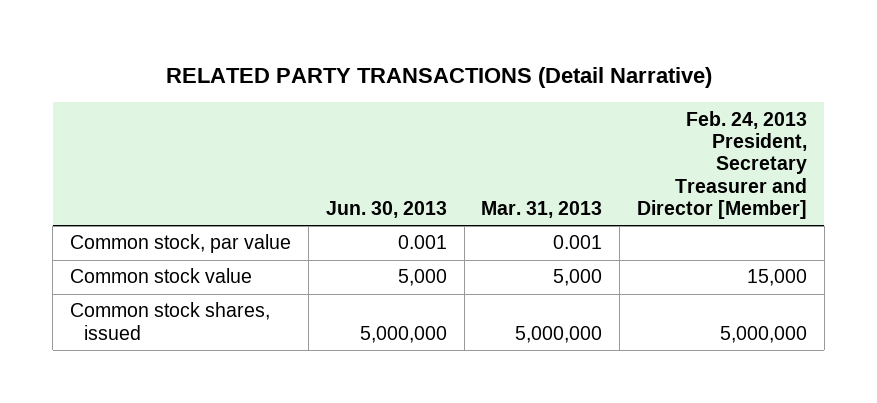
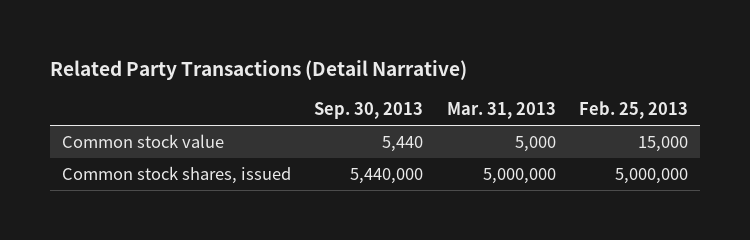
[165,66,712,88] RELATED PARTY TRANSACTIONS (Detail Narrative) -> [50,60,468,81] Related Party Transactions (Detail Narrative)
[325,201,447,219] Jun. 30, 2013 -> none
[637,110,808,220] Feb. 24, 2013 President, Secretary Treasurer and Director [Member] -> none
none -> [314,102,424,120] Sep. 30, 2013
none -> [579,101,689,120] Feb. 25, 2013
[70,234,292,254] Common stock, par value -> none

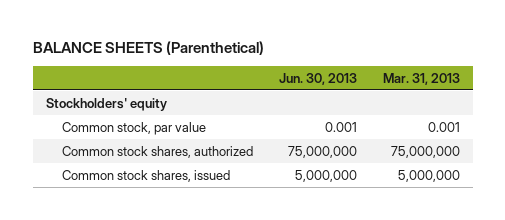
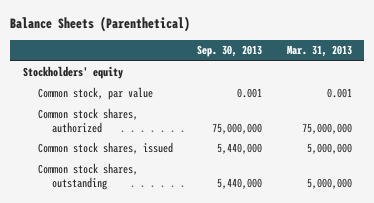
[32,41,264,56] BALANCE SHEETS (Parenthetical) -> [10,16,191,33] Balance Sheets (Parenthetical)
[278,72,357,85] Jun. 30, 2013 -> none
none -> [197,45,263,58] Sep. 30, 2013
none -> [37,163,138,190] Common stock shares, outstanding

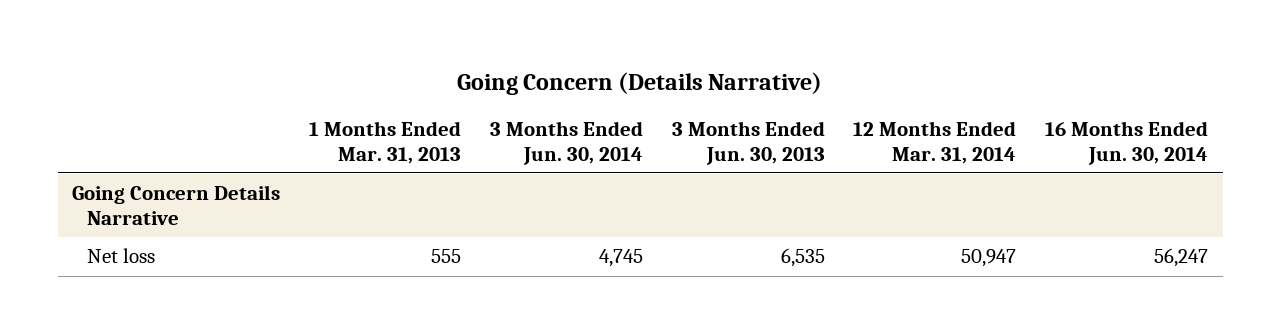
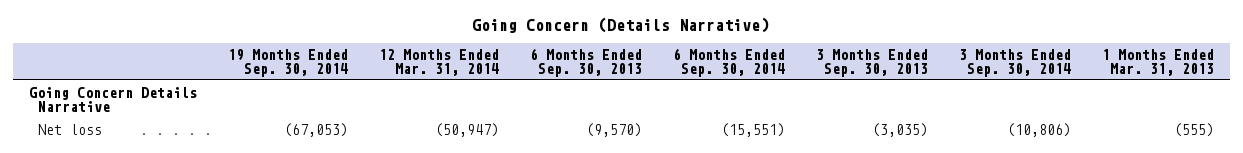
[489,121,643,165] 3 Months Ended Jun. 30, 2014 -> none
[671,121,825,165] 3 Months Ended Jun. 30, 2013 -> none
[1045,121,1209,165] 16 Months Ended Jun. 30, 2014 -> none
none -> [227,48,348,78] 19 Months Ended Sep. 30, 2014
none -> [529,47,642,78] 6 Months Ended Sep. 30, 2013
none -> [672,47,785,78] 6 Months Ended Sep. 30, 2014
none -> [815,48,928,78] 3 Months Ended Sep. 30, 2013
none -> [958,48,1071,78] 3 Months Ended Sep. 30, 2014
[431,249,462,264] 555 -> [1174,122,1215,137] (555)
[961,249,1017,268] 50,947 -> [434,122,499,137] (50,947)

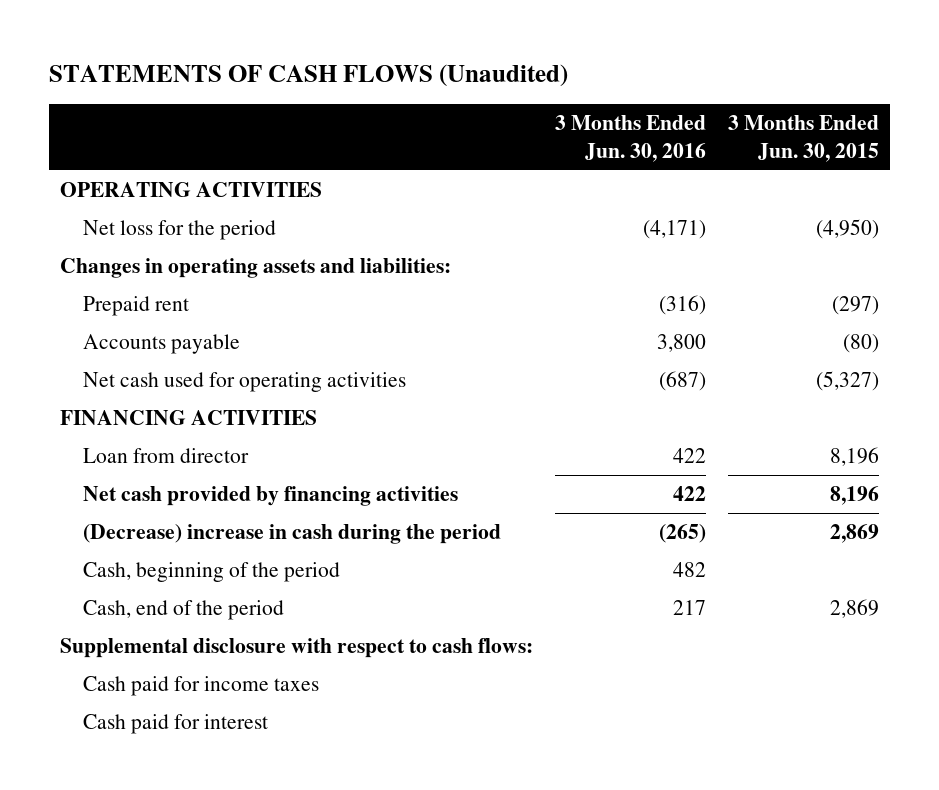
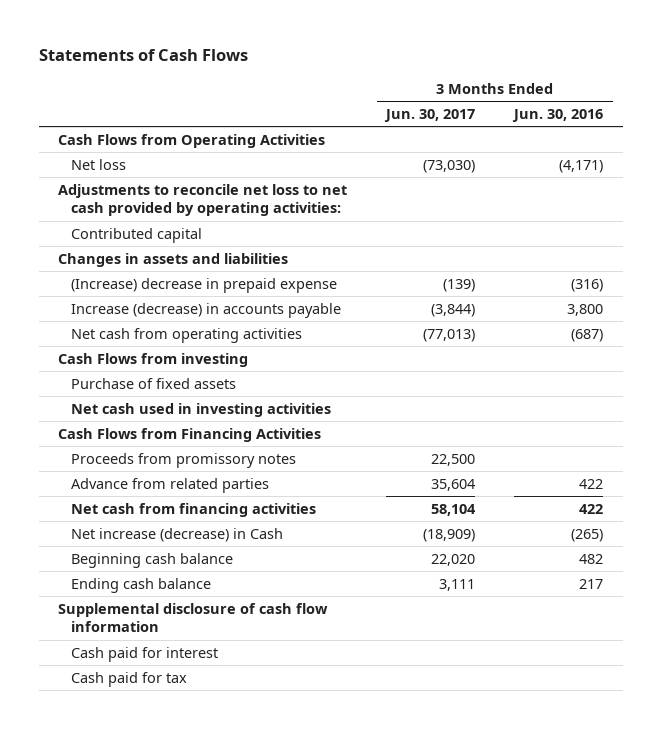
[48,64,568,88] STATEMENTS OF CASH FLOWS (Unaudited) -> [38,49,248,62] Statements of Cash Flows
[728,115,880,162] 3 Months Ended Jun. 30, 2015 -> none
none -> [384,108,476,122] Jun. 30, 2017
[83,676,320,697] Cash paid for income taxes -> none
[59,182,322,198] OPERATING ACTIVITIES -> [58,133,326,148] Cash Flows from Operating Activities
[83,220,277,241] Net loss for the period -> [71,158,127,170] Net loss
none -> [58,183,348,217] Adjustments to reconcile net loss to net cash provided by operating activities:
none -> [71,227,203,243] Contributed capital
[59,258,451,279] Changes in operating assets and liabilities: -> [58,252,289,267] Changes in assets and liabilities
[83,296,190,317] Prepaid rent -> [71,277,338,293] (Increase) decrease in prepaid expense
[83,334,241,355] Accounts payable -> [71,302,342,318] Increase (decrease) in accounts payable
[83,372,407,393] Net cash used for operating activities -> [71,327,303,343] Net cash from operating activities
none -> [58,352,249,367] Cash Flows from investing
none -> [71,377,237,389] Purchase of fixed assets
none -> [71,402,332,417] Net cash used in investing activities
[59,410,317,426] FINANCING ACTIVITIES -> [58,427,322,442] Cash Flows from Financing Activities
none -> [71,452,297,468] Proceeds from promissory notes
[83,448,250,464] Loan from director -> [71,477,270,493] Advance from related parties
[83,486,459,507] Net cash provided by financing activities -> [71,502,317,517] Net cash from financing activities
[83,524,502,545] (Decrease) increase in cash during the period -> [71,527,284,542] Net increase (decrease) in Cash
[83,562,341,583] Cash, beginning of the period -> [71,552,234,568] Beginning cash balance
[83,600,285,621] Cash, end of the period -> [71,577,212,593] Ending cash balance
[59,638,533,659] Supplemental disclosure with respect to cash flows: -> [58,602,329,633] Supplemental disclosure of cash flow information
none -> [71,671,188,687] Cash paid for tax

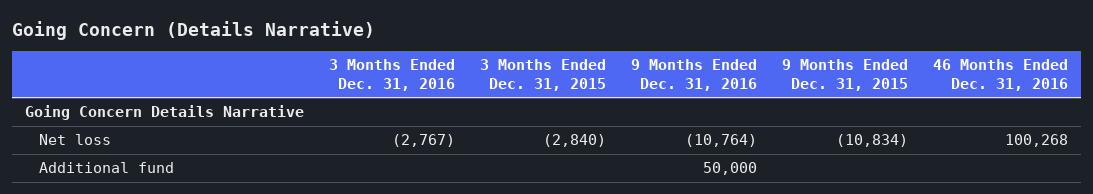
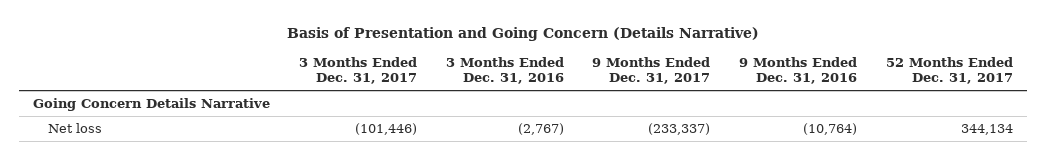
[12,20,376,40] Going Concern (Details Narrative) -> [286,26,759,41] Basis of Presentation and Going Concern (Details Narrative)
[480,59,607,92] 3 Months Ended Dec. 31, 2015 -> none
[782,59,909,92] 9 Months Ended Dec. 31, 2015 -> none
[933,59,1069,92] 46 Months Ended Dec. 31, 2016 -> none
none -> [298,57,417,85] 3 Months Ended Dec. 31, 2017
none -> [592,57,711,85] 9 Months Ended Dec. 31, 2017
none -> [885,57,1013,85] 52 Months Ended Dec. 31, 2017
[39,162,175,174] Additional fund -> none

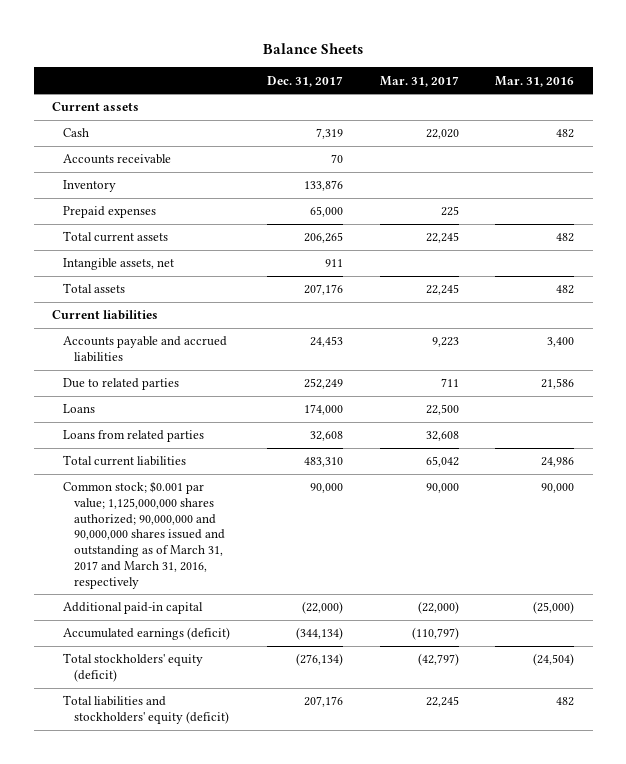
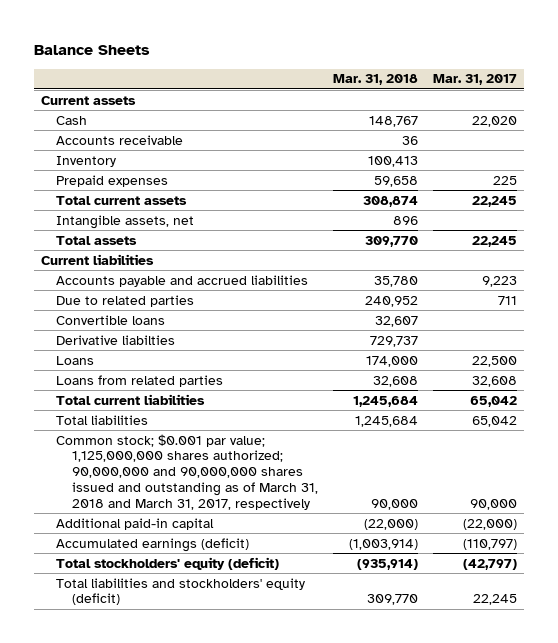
[266,75,343,87] Dec. 31, 2017 -> none
[495,75,575,87] Mar. 31, 2016 -> none
none -> [332,74,418,86] Mar. 31, 2018
none -> [56,314,166,325] Convertible loans
none -> [56,334,176,345] Derivative liabilties
none -> [56,414,149,425] Total liabilities
[62,481,225,589] Common stock; $0.001 par value; 1,125,000,000 shares authorized; 90,000,000 and 90,000,000 shares issued and outstanding as of March 31, 2017 and March 31, 2016, respectively -> [56,433,318,511] Common stock; $0.001 par value; 1,125,000,000 shares authorized; 90,000,000 and 90,000,000 shares issued and outstanding as of March 31, 2018 and March 31, 2017, respectively

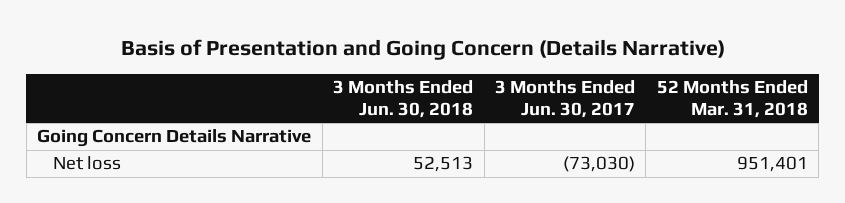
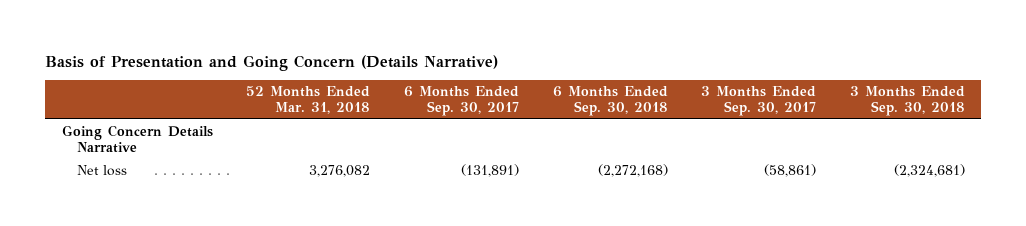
[333,79,474,118] 3 Months Ended Jun. 30, 2018 -> none
[494,79,635,118] 3 Months Ended Jun. 30, 2017 -> none
none -> [403,86,519,117] 6 Months Ended Sep. 30, 2017
none -> [552,86,668,117] 6 Months Ended Sep. 30, 2018
none -> [701,86,817,117] 3 Months Ended Sep. 30, 2017
none -> [849,86,965,117] 3 Months Ended Sep. 30, 2018
[736,156,808,173] 951,401 -> [309,164,371,177] 3,276,082

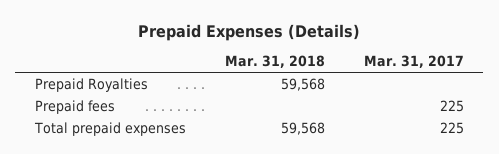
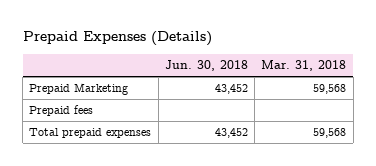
[363,55,464,69] Mar. 31, 2017 -> none
none -> [164,60,248,72] Jun. 30, 2018
[34,78,148,93] Prepaid Royalties -> [29,83,129,96] Prepaid Marketing

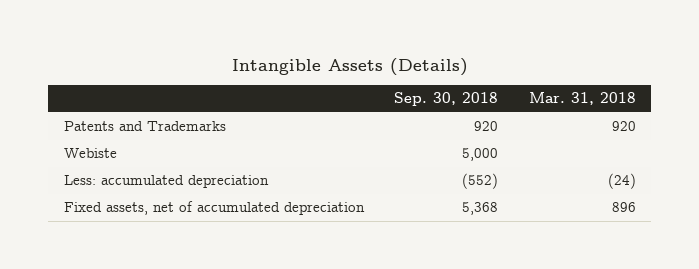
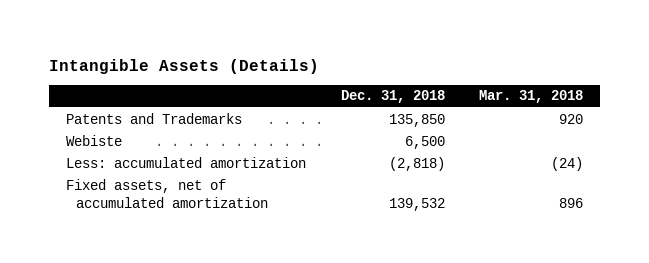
[394,92,499,107] Sep. 30, 2018 -> none
none -> [340,90,445,104] Dec. 31, 2018
[63,175,269,189] Less: accumulated depreciation -> [65,156,306,168] Less: accumulated amortization
[63,201,365,216] Fixed assets, net of accumulated depreciation -> [65,178,268,208] Fixed assets, net of accumulated amortization

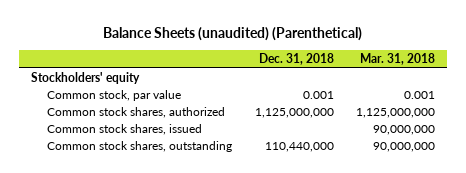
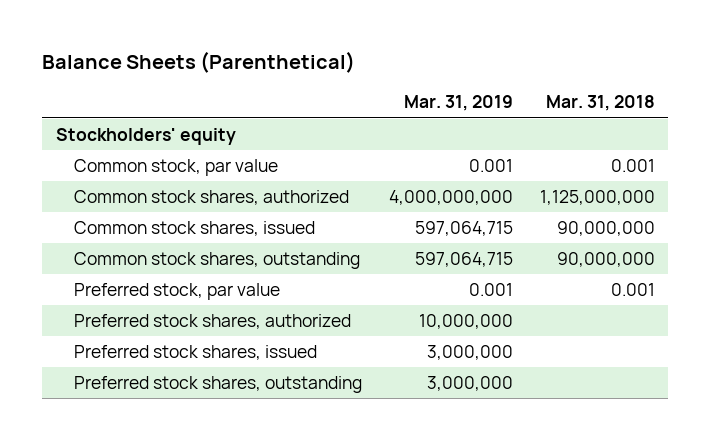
[103,27,363,42] Balance Sheets (unaudited) (Parenthetical) -> [42,51,356,74] Balance Sheets (Parenthetical)
[258,53,334,66] Dec. 31, 2018 -> none
none -> [403,95,513,112] Mar. 31, 2019
none -> [74,282,281,300] Preferred stock, par value
none -> [74,313,352,329] Preferred stock shares, authorized
none -> [74,344,318,360] Preferred stock shares, issued
none -> [74,375,363,393] Preferred stock shares, outstanding

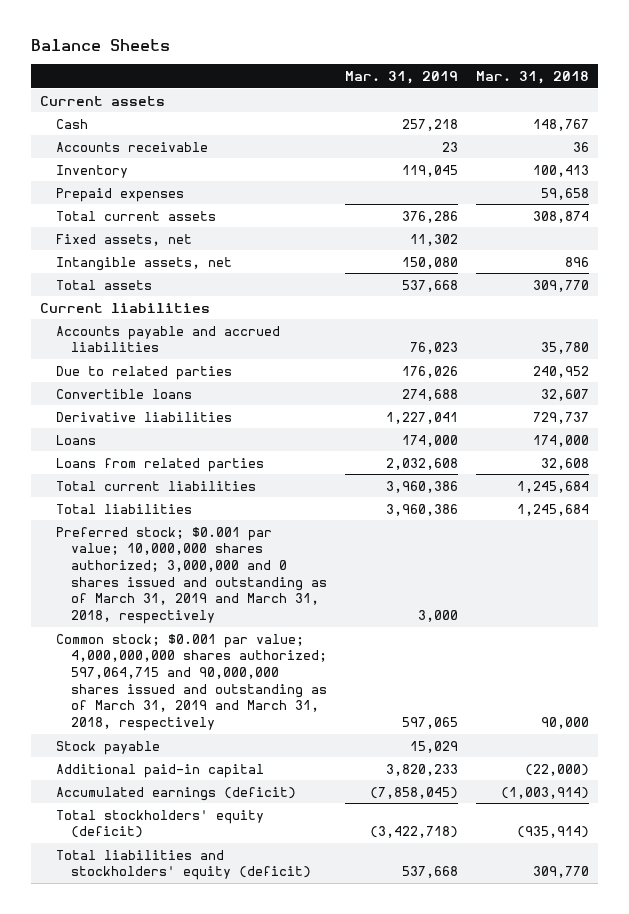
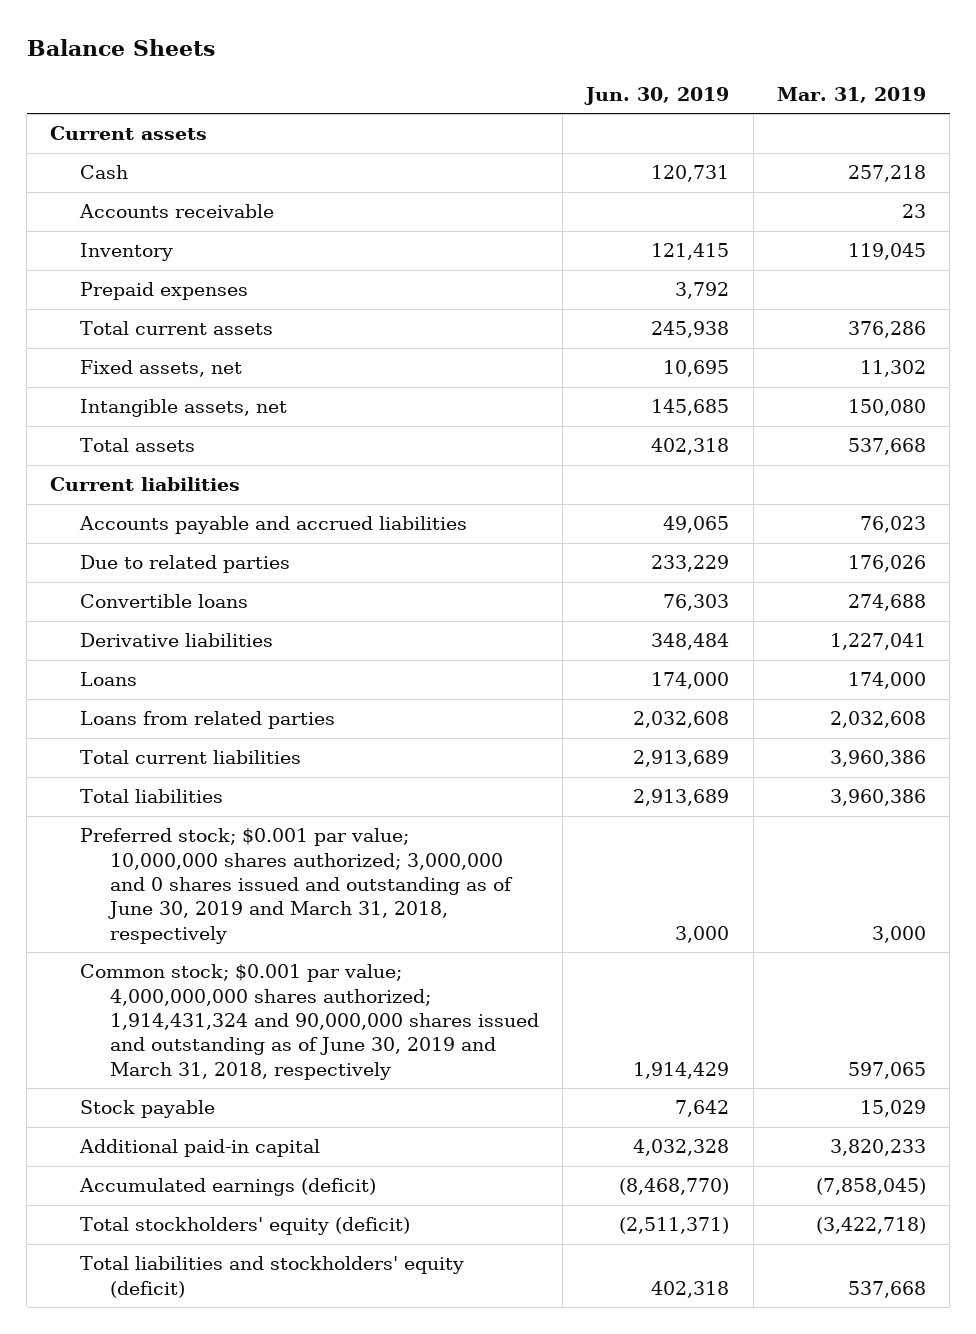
[475,70,589,84] Mar. 31, 2018 -> none
none -> [584,86,730,105] Jun. 30, 2019
[55,526,327,625] Preferred stock; $0.001 par value; 10,000,000 shares authorized; 3,000,000 and 0 shares issued and outstanding as of March 31, 2019 and March 31, 2018, respectively -> [80,828,513,944] Preferred stock; $0.001 par value; 10,000,000 shares authorized; 3,000,000 and 0 shares issued and outstanding as of June 30, 2019 and March 31, 2018, respectively
[55,633,327,732] Common stock; $0.001 par value; 4,000,000,000 shares authorized; 597,064,715 and 90,000,000 shares issued and outstanding as of March 31, 2019 and March 31, 2018, respectively -> [80,964,539,1080] Common stock; $0.001 par value; 4,000,000,000 shares authorized; 1,914,431,324 and 90,000,000 shares issued and outstanding as of June 30, 2019 and March 31, 2018, respectively

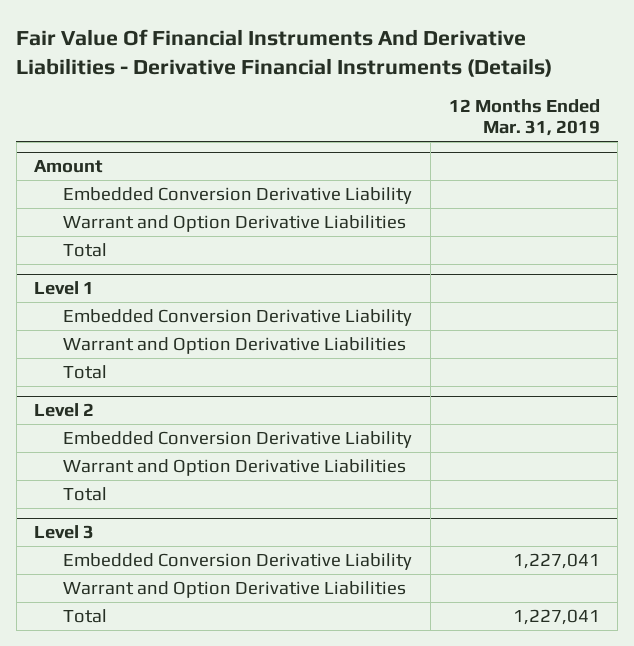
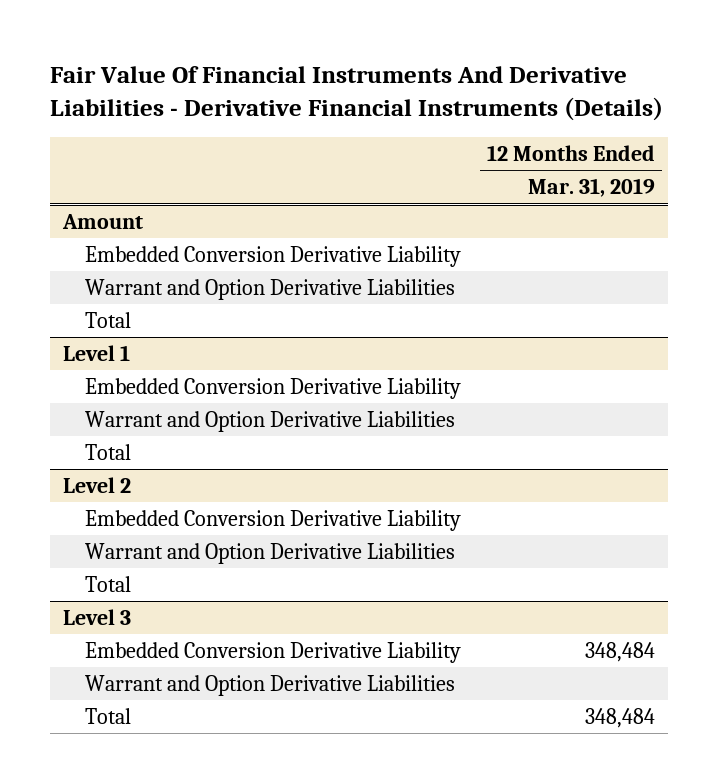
[512,552,600,569] 1,227,041 -> [585,641,656,662] 348,484
[512,608,600,625] 1,227,041 -> [585,707,656,728] 348,484

